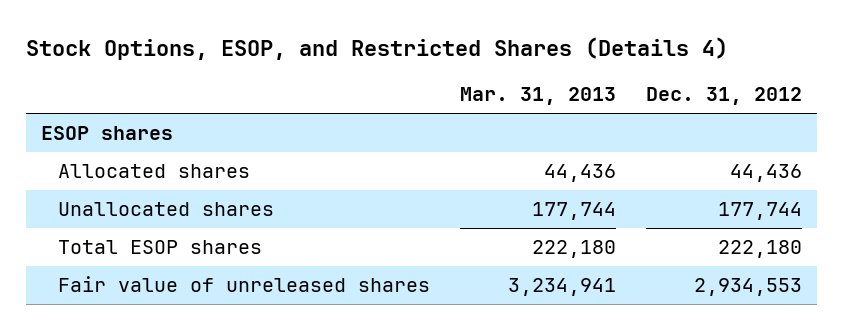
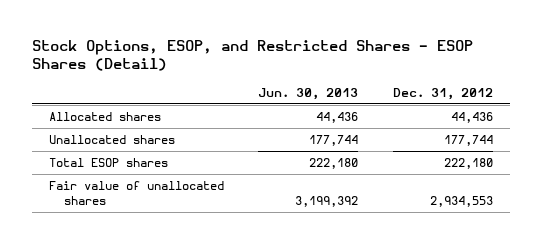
[26,37,729,61] Stock Options, ESOP, and Restricted Shares (Details 4) -> [32,39,474,72] Stock Options, ESOP, and Restricted Shares - ESOP Shares (Detail)
[460,87,617,106] Mar. 31, 2013 -> none
none -> [258,88,359,101] Jun. 30, 2013
[40,126,173,141] ESOP shares -> none
[58,276,431,293] Fair value of unreleased shares -> [49,180,225,206] Fair value of unallocated shares

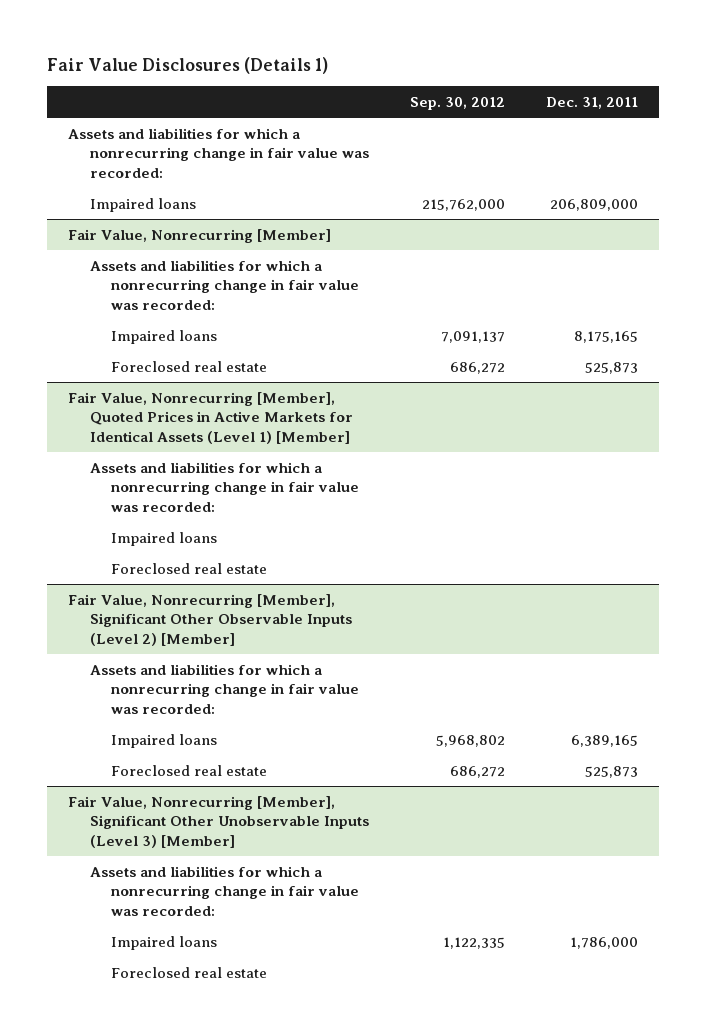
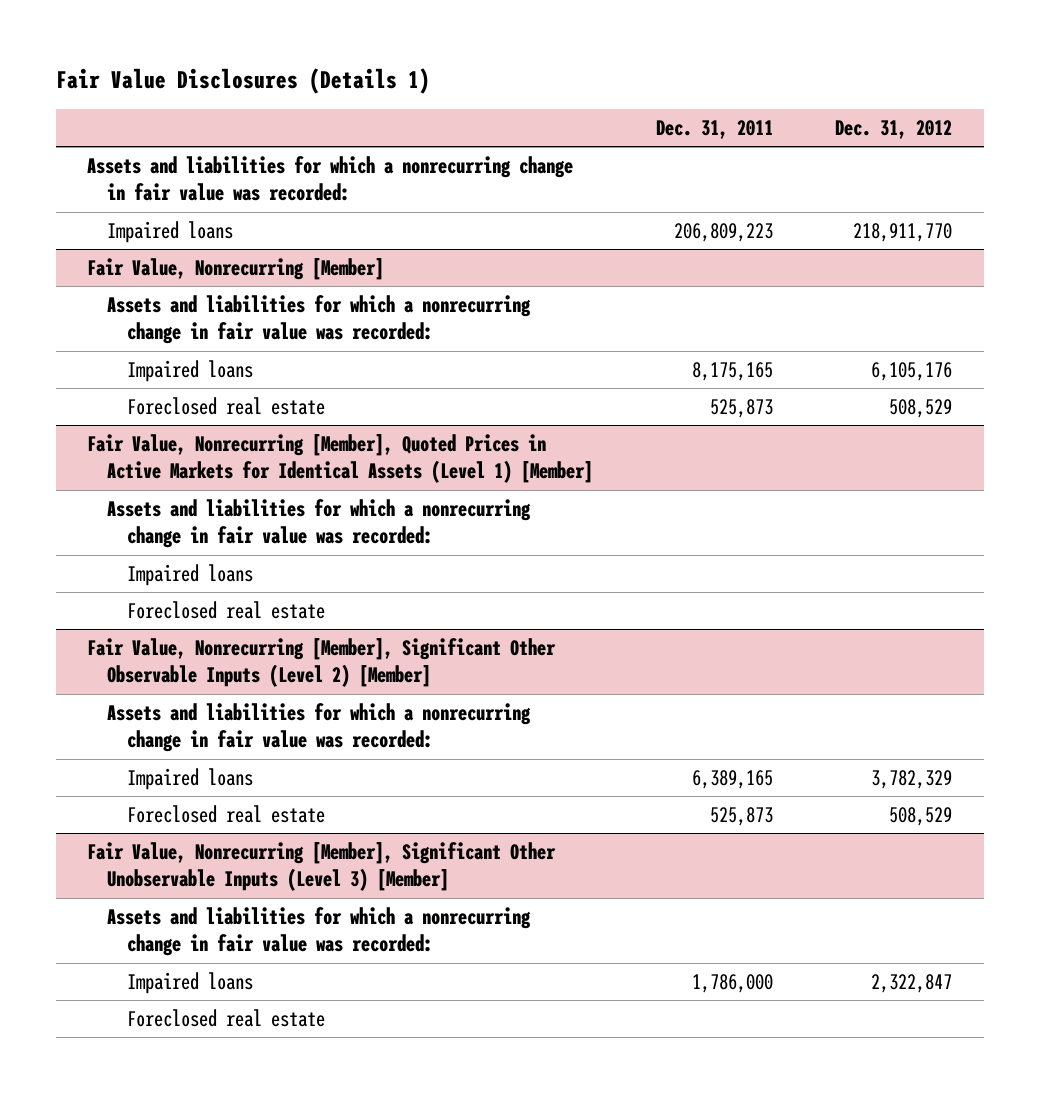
[409,96,505,110] Sep. 30, 2012 -> none
none -> [835,120,953,140] Dec. 31, 2012
[550,198,639,211] 206,809,000 -> [673,223,773,243] 206,809,223

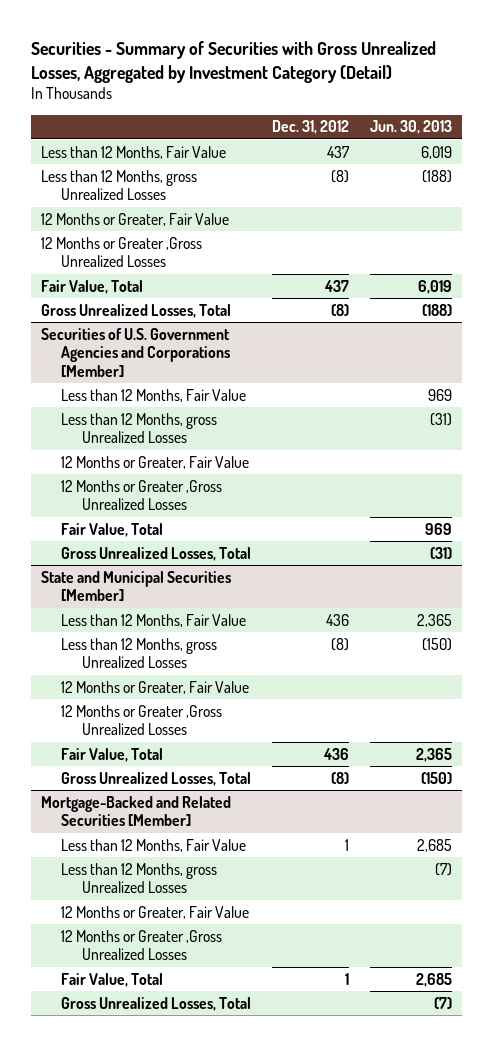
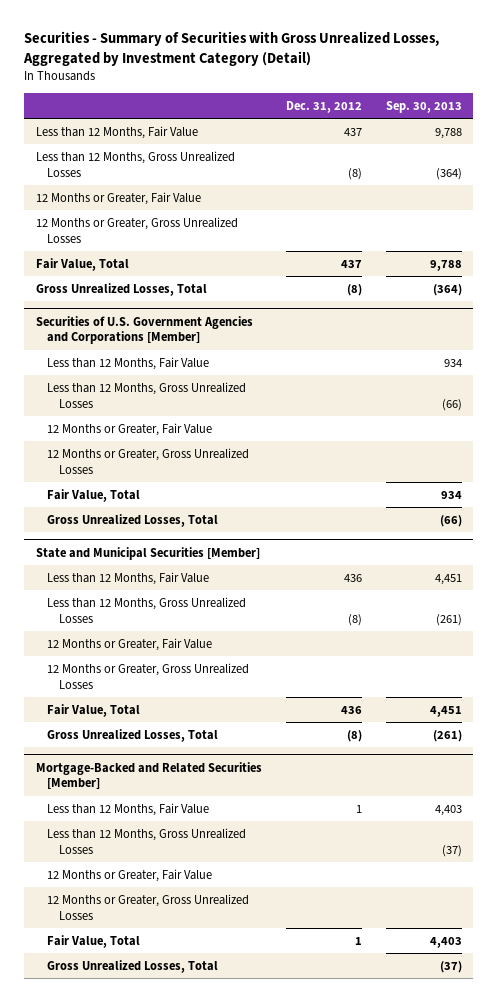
[369,120,452,135] Jun. 30, 2013 -> none
none -> [385,100,462,113] Sep. 30, 2013
[41,169,198,201] Less than 12 Months, gross Unrealized Losses -> [35,150,235,177] Less than 12 Months, Gross Unrealized Losses
[41,236,203,268] 12 Months or Greater ,Gross Unrealized Losses -> [35,216,238,243] 12 Months or Greater, Gross Unrealized Losses
[61,412,218,444] Less than 12 Months, gross Unrealized Losses -> [47,381,247,408] Less than 12 Months, Gross Unrealized Losses
[61,479,223,511] 12 Months or Greater ,Gross Unrealized Losses -> [47,447,250,474] 12 Months or Greater, Gross Unrealized Losses
[61,637,218,669] Less than 12 Months, gross Unrealized Losses -> [47,596,247,623] Less than 12 Months, Gross Unrealized Losses
[61,704,223,736] 12 Months or Greater ,Gross Unrealized Losses -> [47,662,250,689] 12 Months or Greater, Gross Unrealized Losses
[61,862,218,894] Less than 12 Months, gross Unrealized Losses -> [47,827,247,854] Less than 12 Months, Gross Unrealized Losses
[61,929,223,961] 12 Months or Greater ,Gross Unrealized Losses -> [47,893,250,920] 12 Months or Greater, Gross Unrealized Losses

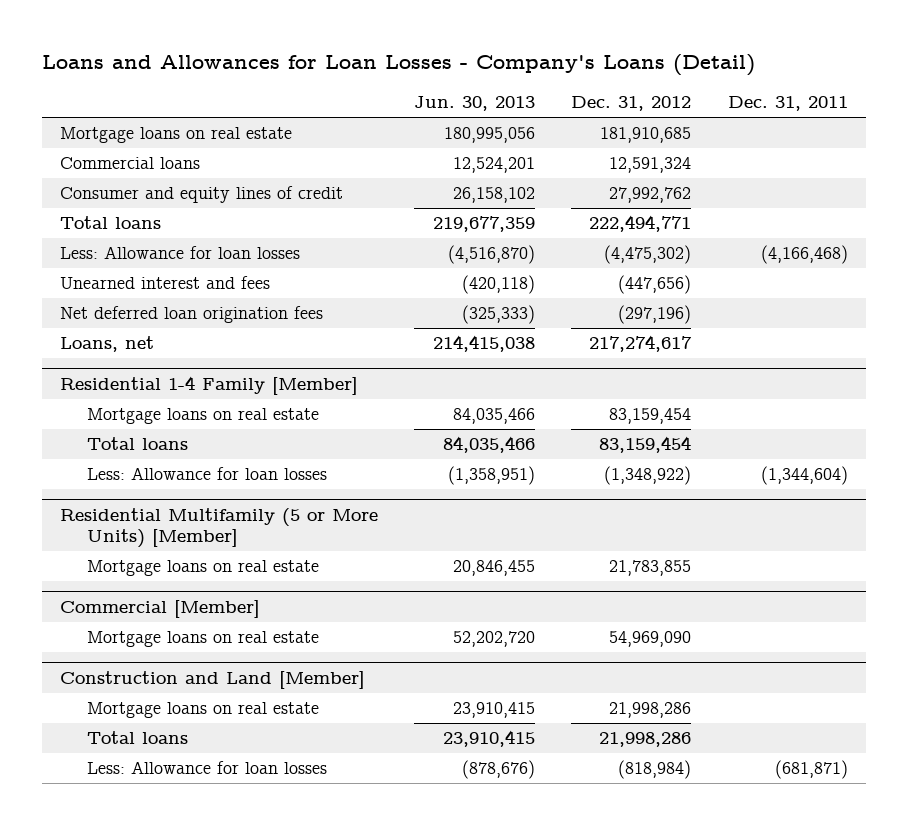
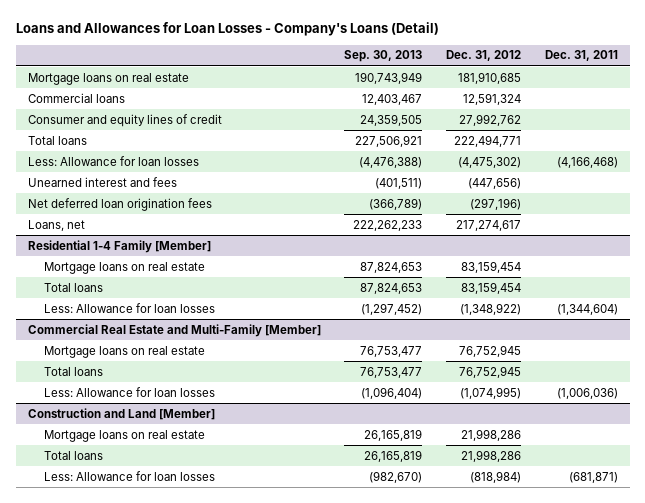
[413,96,535,112] Jun. 30, 2013 -> none
none -> [344,50,423,63] Sep. 30, 2013
[59,507,378,548] Residential Multifamily (5 or More Units) [Member] -> none
[59,599,260,618] Commercial [Member] -> none
[87,631,320,648] Mortgage loans on real estate -> none
none -> [27,323,321,337] Commercial Real Estate and Multi-Family [Member]
[609,560,692,577] 21,783,855 -> [458,344,521,357] 76,752,945
none -> [43,366,103,376] Total loans
none -> [43,386,215,397] Less: Allowance for loan losses

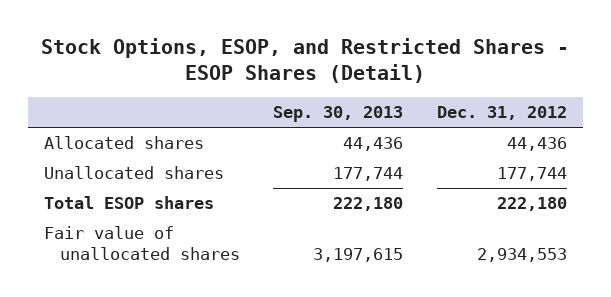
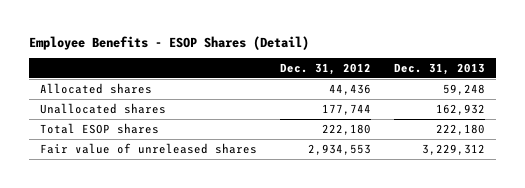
[41,37,570,84] Stock Options, ESOP, and Restricted Shares - ESOP Shares (Detail) -> [28,35,309,50] Employee Benefits - ESOP Shares (Detail)
[273,106,404,123] Sep. 30, 2013 -> none
none -> [393,62,485,75] Dec. 31, 2013
[44,226,240,261] Fair value of unallocated shares -> [40,143,258,155] Fair value of unreleased shares

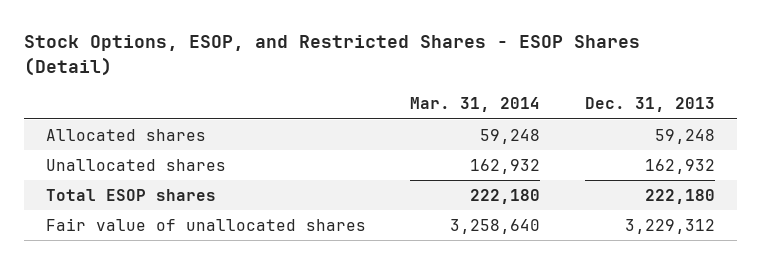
[28,35,309,50] Employee Benefits - ESOP Shares (Detail) -> [23,35,640,76] Stock Options, ESOP, and Restricted Shares - ESOP Shares (Detail)
[279,62,371,75] Dec. 31, 2012 -> none
none -> [410,97,541,113] Mar. 31, 2014
[40,143,258,155] Fair value of unreleased shares -> [46,217,367,231] Fair value of unallocated shares

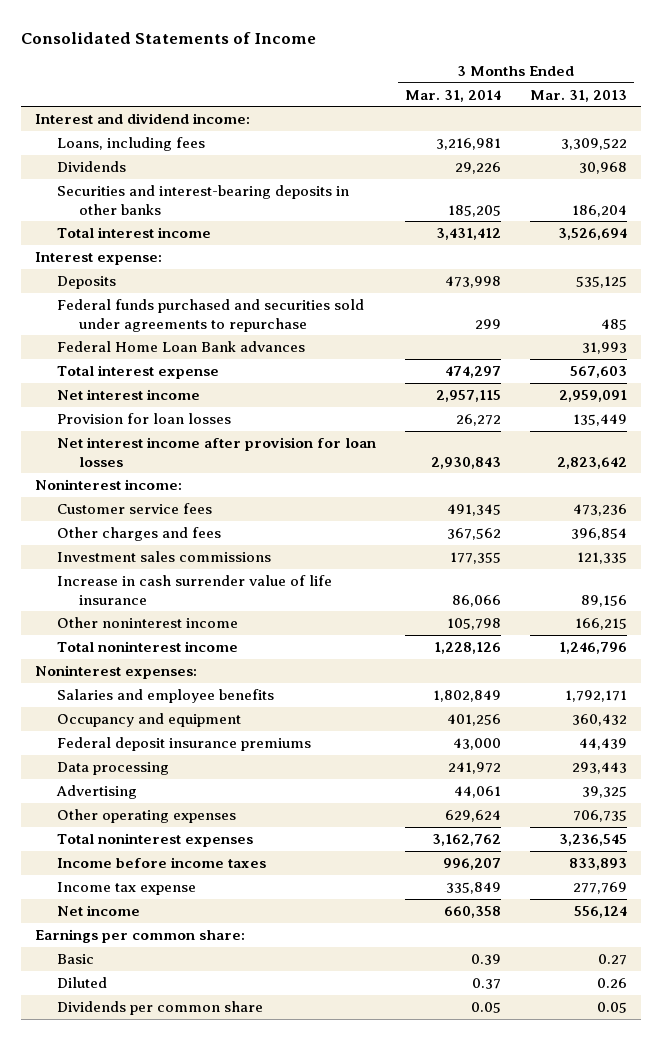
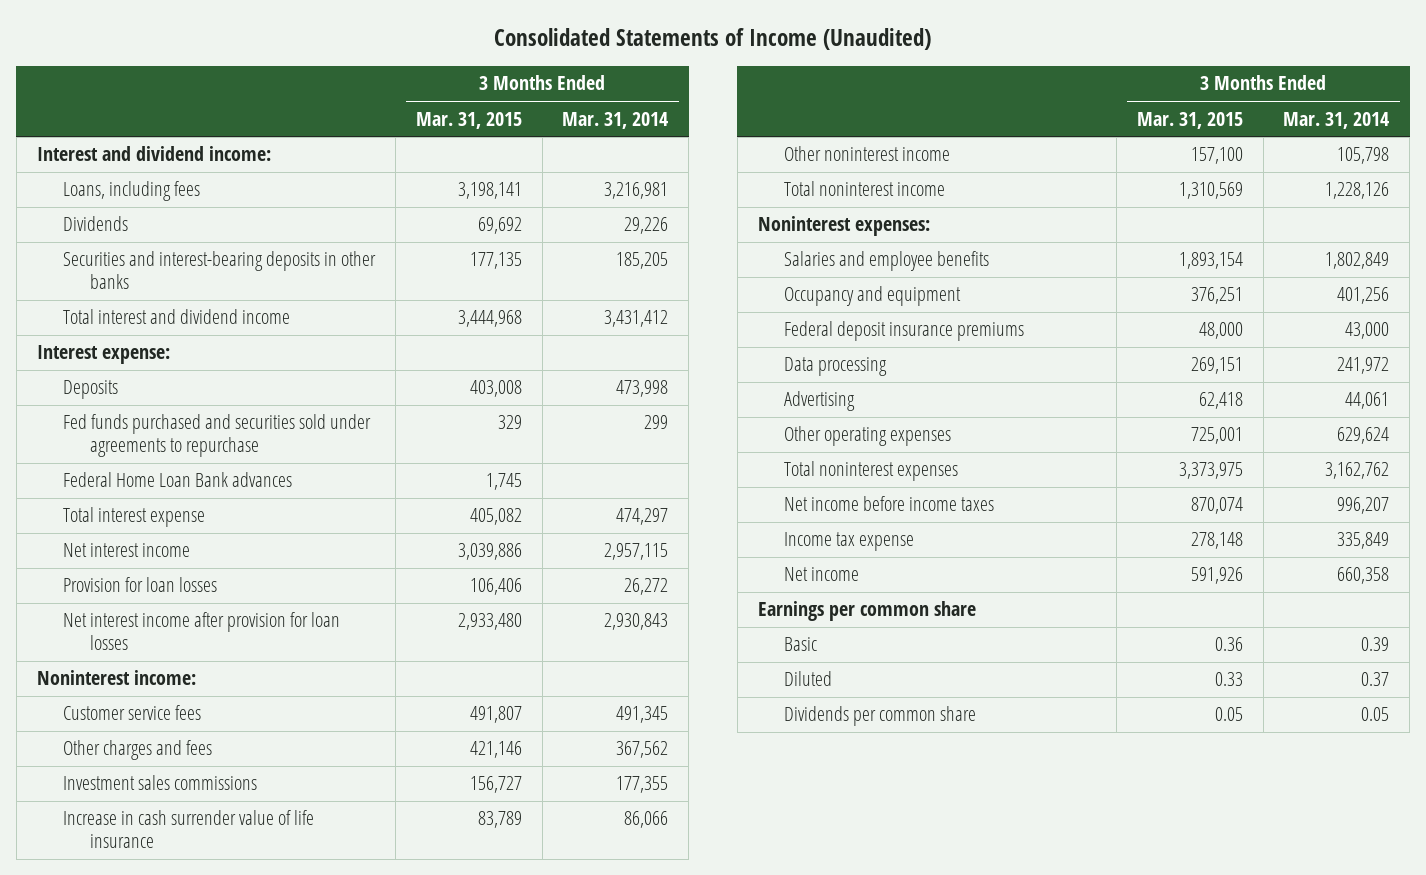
[20,32,316,45] Consolidated Statements of Income -> [494,28,932,51] Consolidated Statements of Income (Unaudited)
[529,89,627,102] Mar. 31, 2013 -> none
none -> [415,111,522,129] Mar. 31, 2015
[57,226,212,238] Total interest income -> [63,309,291,325] Total interest and dividend income
[57,298,365,332] Federal funds purchased and securities sold under agreements to repurchase -> [63,414,372,457] Fed funds purchased and securities sold under agreements to repurchase
[57,856,267,868] Income before income taxes -> [784,496,995,512] Net income before income taxes
[35,928,246,943] Earnings per common share: -> [757,601,976,622] Earnings per common share

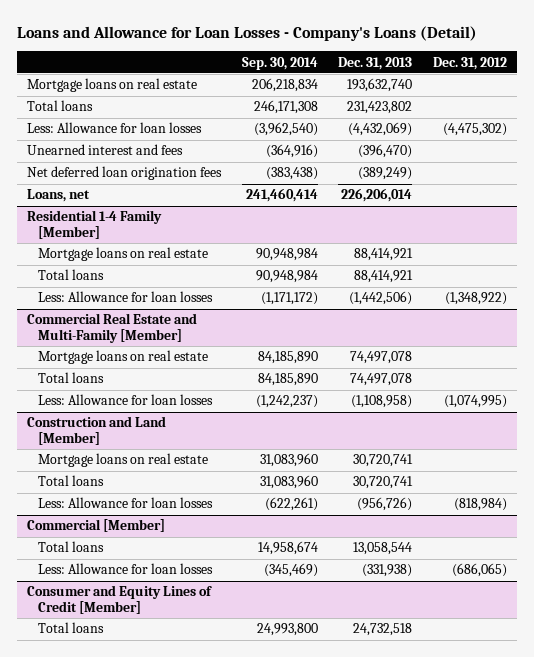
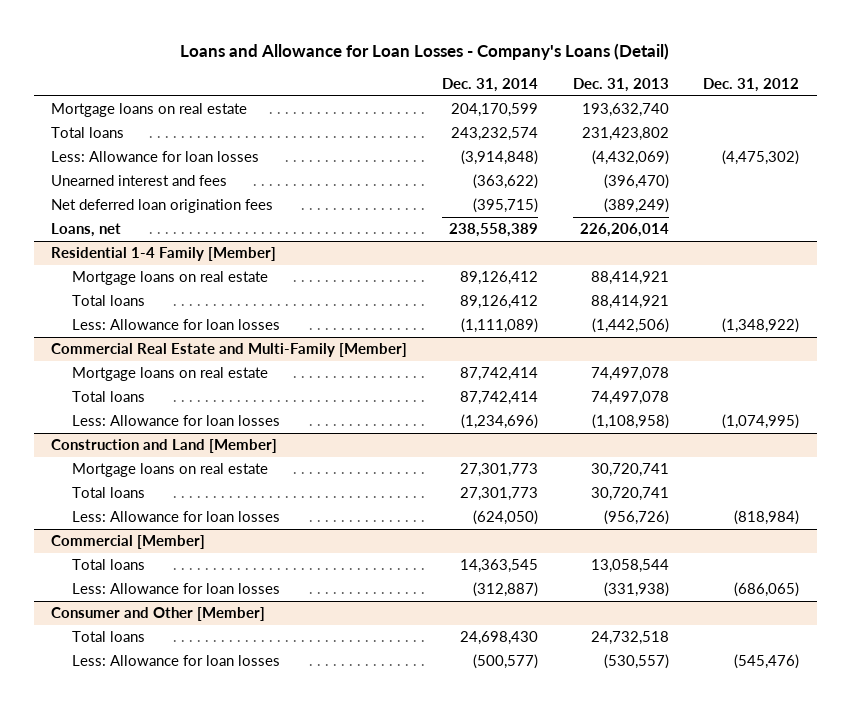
[241,56,318,70] Sep. 30, 2014 -> none
none -> [441,77,538,92] Dec. 31, 2014
[27,585,213,615] Consumer and Equity Lines of Credit [Member] -> none
none -> [51,607,266,622] Consumer and Other [Member]
none -> [72,655,281,667] Less: Allowance for loan losses

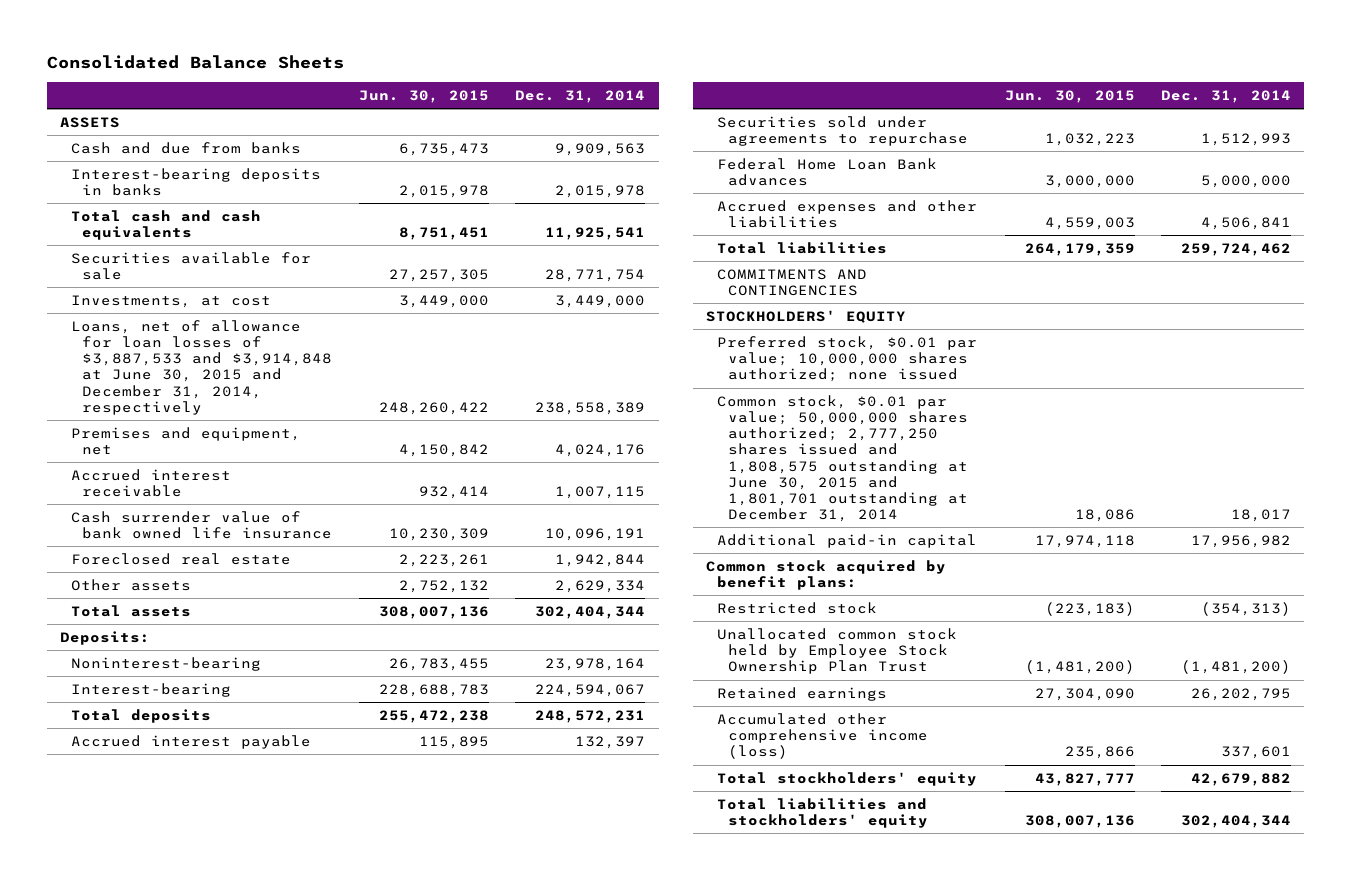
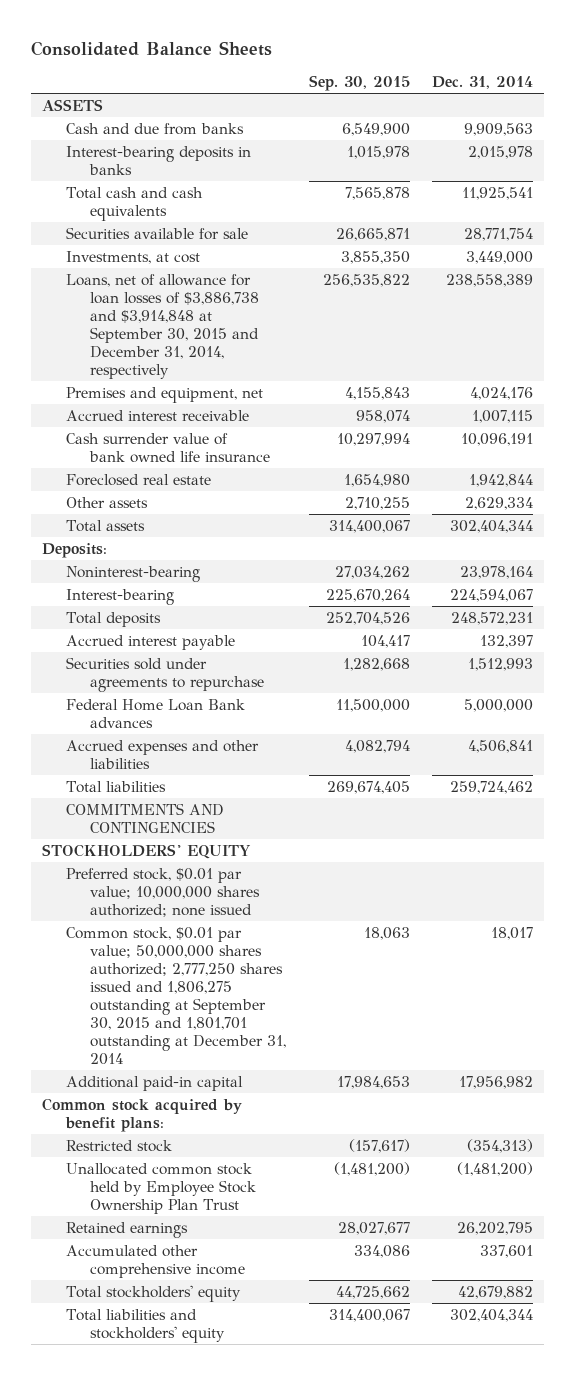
[358,90,489,104] Jun. 30, 2015 -> none
none -> [308,75,410,92] Sep. 30, 2015
[71,319,333,415] Loans, net of allowance for loan losses of $3,887,533 and $3,914,848 at June 30, 2015 and December 31, 2014, respectively -> [65,273,259,379] Loans, net of allowance for loan losses of $3,886,738 and $3,914,848 at September 30, 2015 and December 31, 2014, respectively
[717,394,968,522] Common stock, $0.01 par value; 50,000,000 shares authorized; 2,777,250 shares issued and 1,808,575 outstanding at June 30, 2015 and 1,801,701 outstanding at December 31, 2014 -> [65,926,286,1065] Common stock, $0.01 par value; 50,000,000 shares authorized; 2,777,250 shares issued and 1,806,275 outstanding at September 30, 2015 and 1,801,701 outstanding at December 31, 2014
[717,712,928,760] Accumulated other comprehensive income (loss) -> [65,1244,245,1278] Accumulated other comprehensive income

